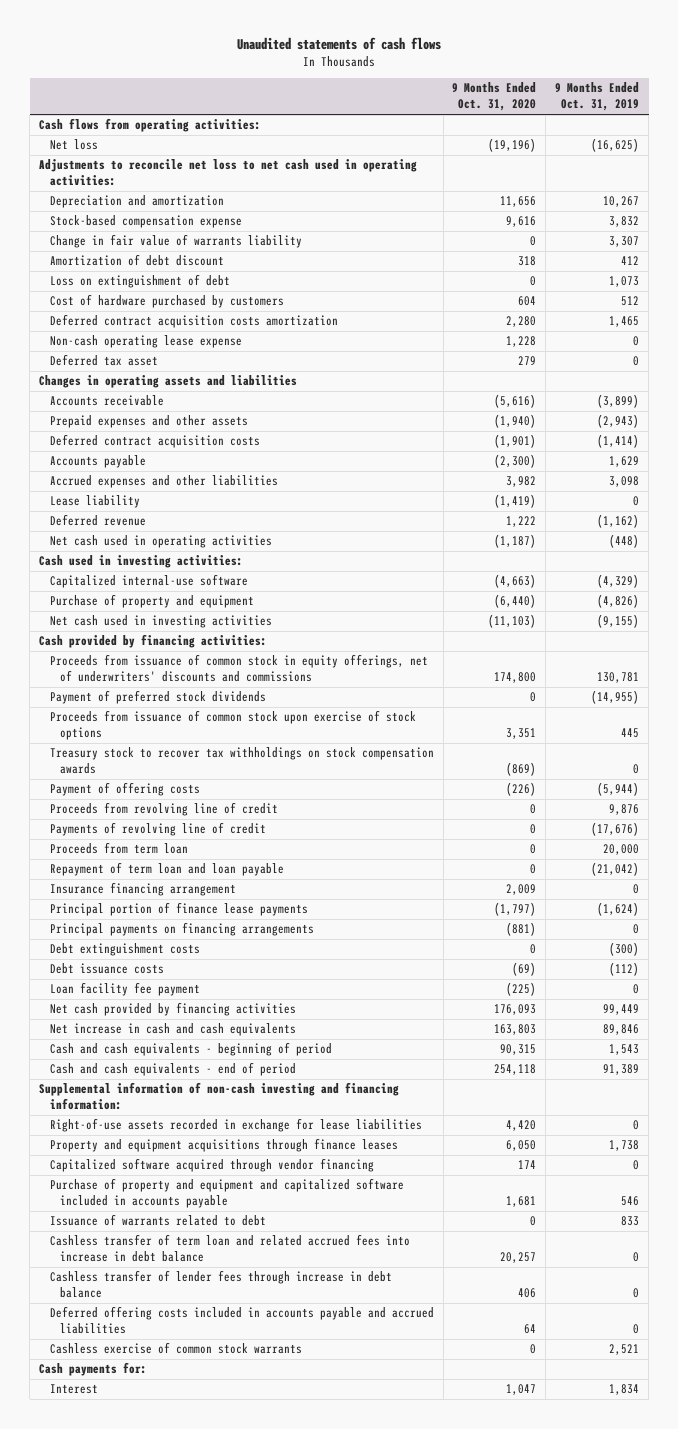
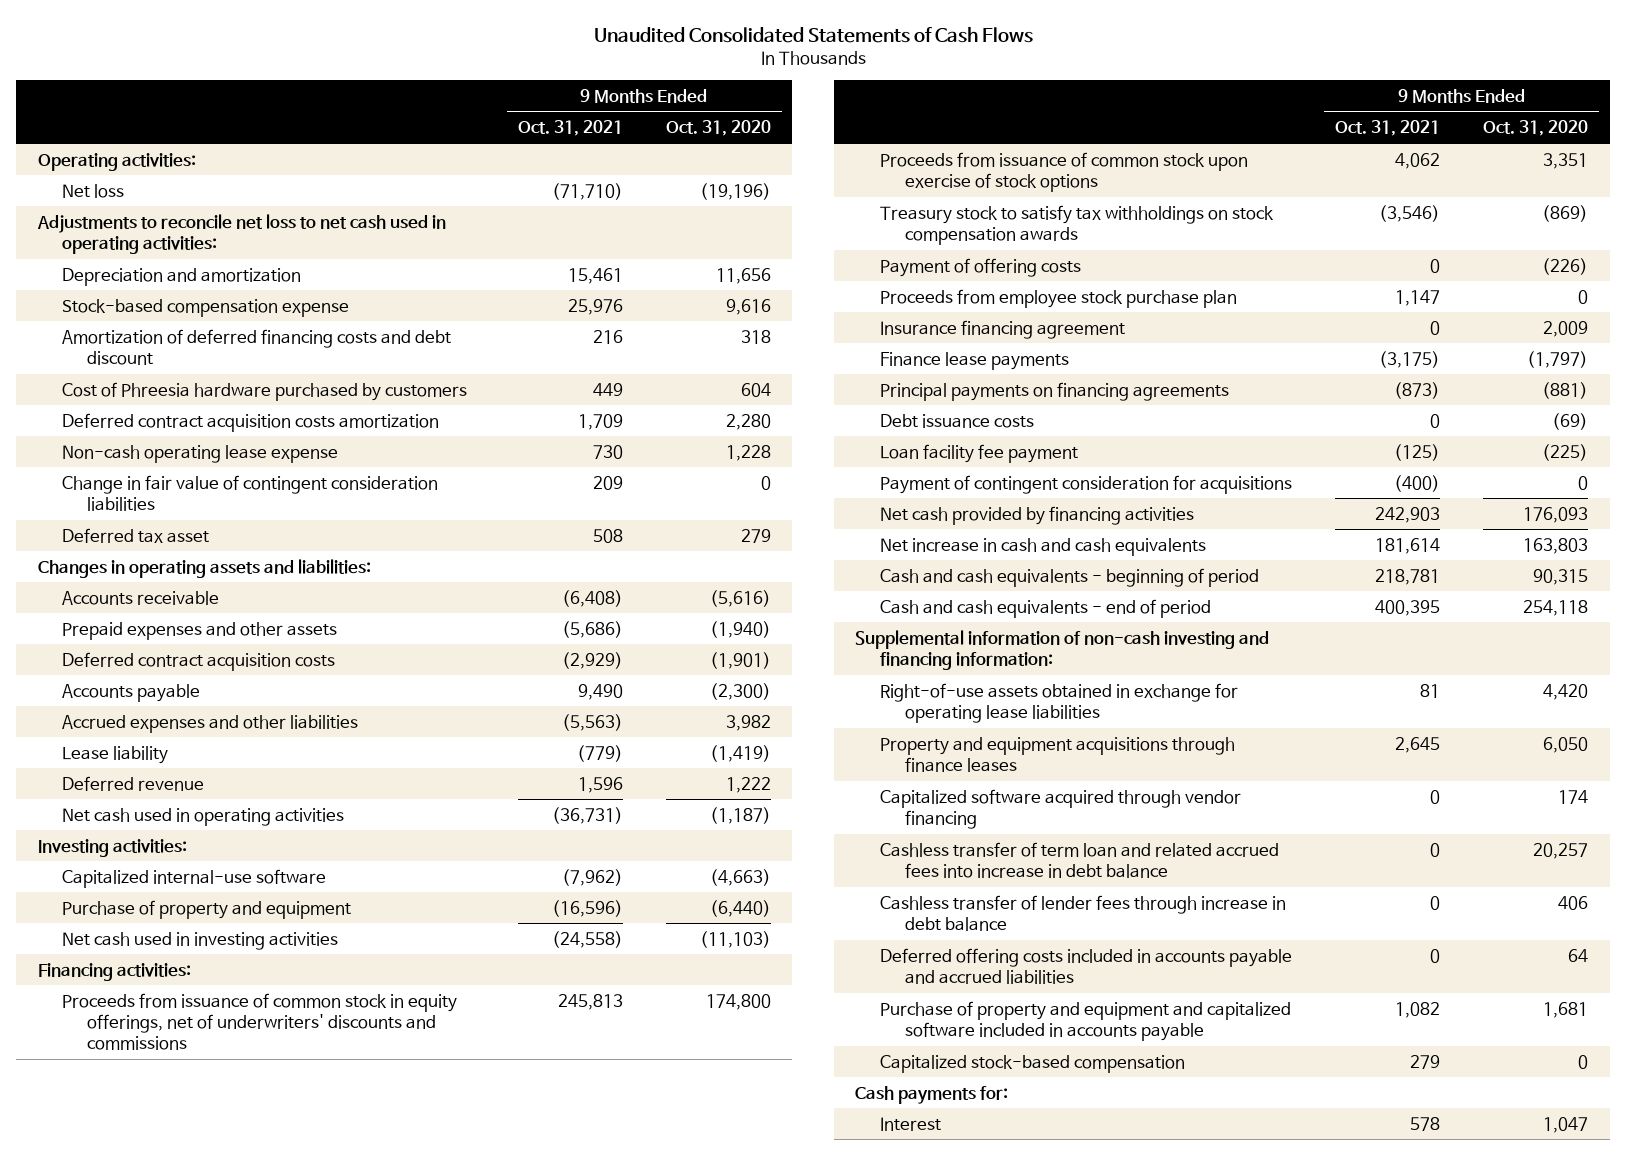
[237,36,442,50] Unaudited statements of cash flows -> [593,26,1033,43] Unaudited Consolidated Statements of Cash Flows
[555,82,640,112] 9 Months Ended Oct. 31, 2019 -> none
none -> [517,120,623,137] Oct. 31, 2021
[39,118,262,133] Cash flows from operating activities: -> [37,152,196,171] Operating activities:
[49,234,302,249] Change in fair value of warrants liability -> none
[49,274,230,289] Loss on extinguishment of debt -> none
[49,254,224,267] Amortization of debt discount -> [62,328,452,365] Amortization of deferred financing costs and debt discount
[49,294,284,309] Cost of hardware purchased by customers -> [62,381,468,401] Cost of Phreesia hardware purchased by customers
none -> [62,474,439,511] Change in fair value of contingent consideration liabilities
[39,375,298,389] Changes in operating assets and liabilities -> [37,558,371,578] Changes in operating assets and liabilities:
[39,555,244,569] Cash used in investing activities: -> [37,838,187,857] Investing activities:
[39,634,268,649] Cash provided by financing activities: -> [37,962,191,981] Financing activities:
[49,690,266,705] Payment of preferred stock dividends -> none
[49,747,434,775] Treasury stock to recover tax withholdings on stock compensation awards -> [879,204,1274,245] Treasury stock to satisfy tax withholdings on stock compensation awards
[49,802,278,817] Proceeds from revolving line of credit -> none
[49,822,266,837] Payments of revolving line of credit -> none
[49,842,188,855] Proceeds from term loan -> none
[49,862,284,877] Repayment of term loan and loan payable -> none
[49,943,200,957] Debt extinguishment costs -> none
none -> [879,288,1237,308] Proceeds from employee stock purchase plan
[49,882,236,897] Insurance financing arrangement -> [879,319,1125,339] Insurance financing agreement
[49,902,308,917] Principal portion of finance lease payments -> [879,351,1069,370] Finance lease payments
[49,922,314,937] Principal payments on financing arrangements -> [879,381,1229,401] Principal payments on financing agreements
none -> [879,474,1292,494] Payment of contingent consideration for acquisitions
[49,1118,422,1133] Right-of-use assets recorded in exchange for lease liabilities -> [879,682,1238,723] Right-of-use assets obtained in exchange for operating lease liabilities
[49,1214,266,1227] Issuance of warrants related to debt -> none
[49,1342,302,1355] Cashless exercise of common stock warrants -> none
[49,1178,404,1209] Purchase of property and equipment and capitalized software included in accounts payable -> [879,1000,1291,1041] Purchase of property and equipment and capitalized software included in accounts payable
none -> [879,1054,1185,1073] Capitalized stock-based compensation

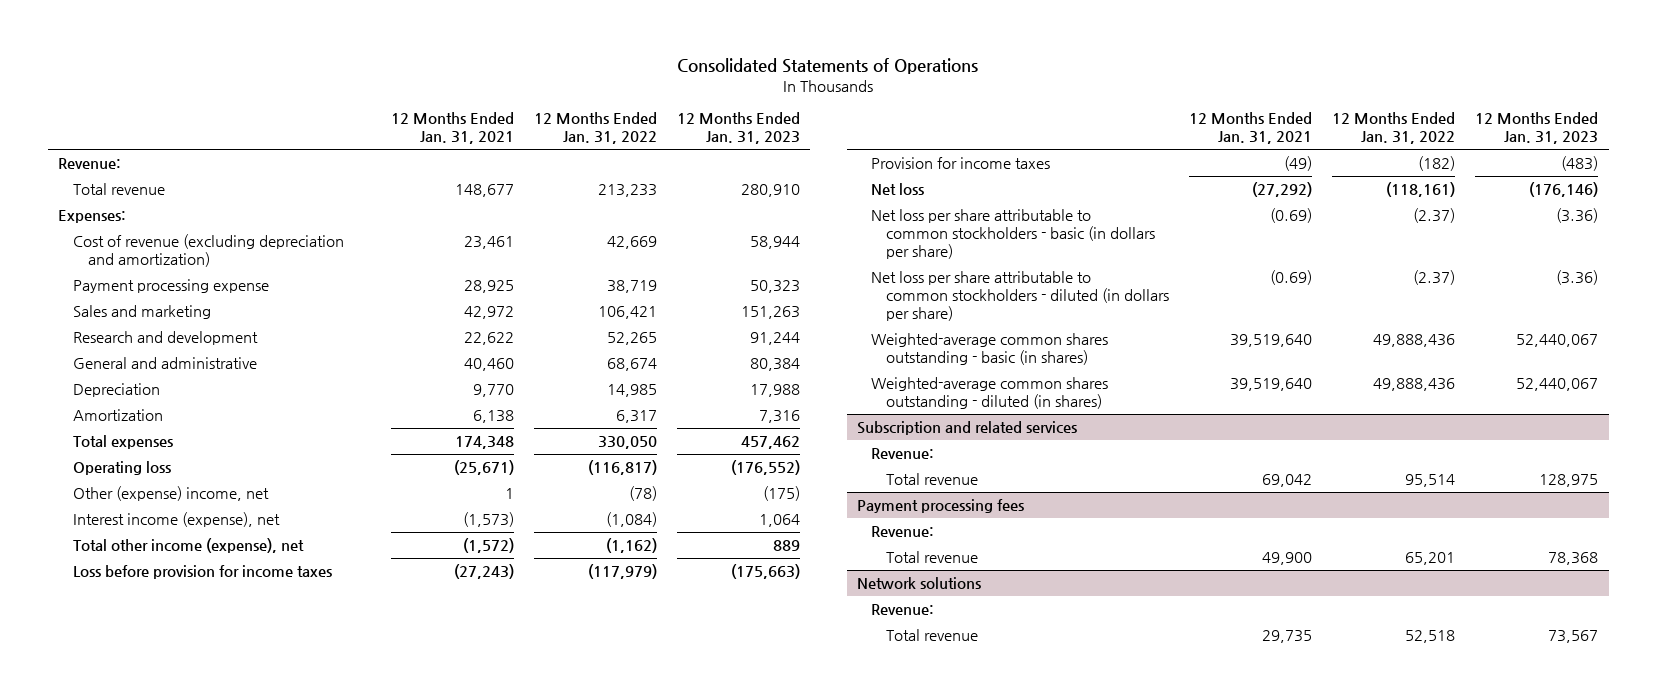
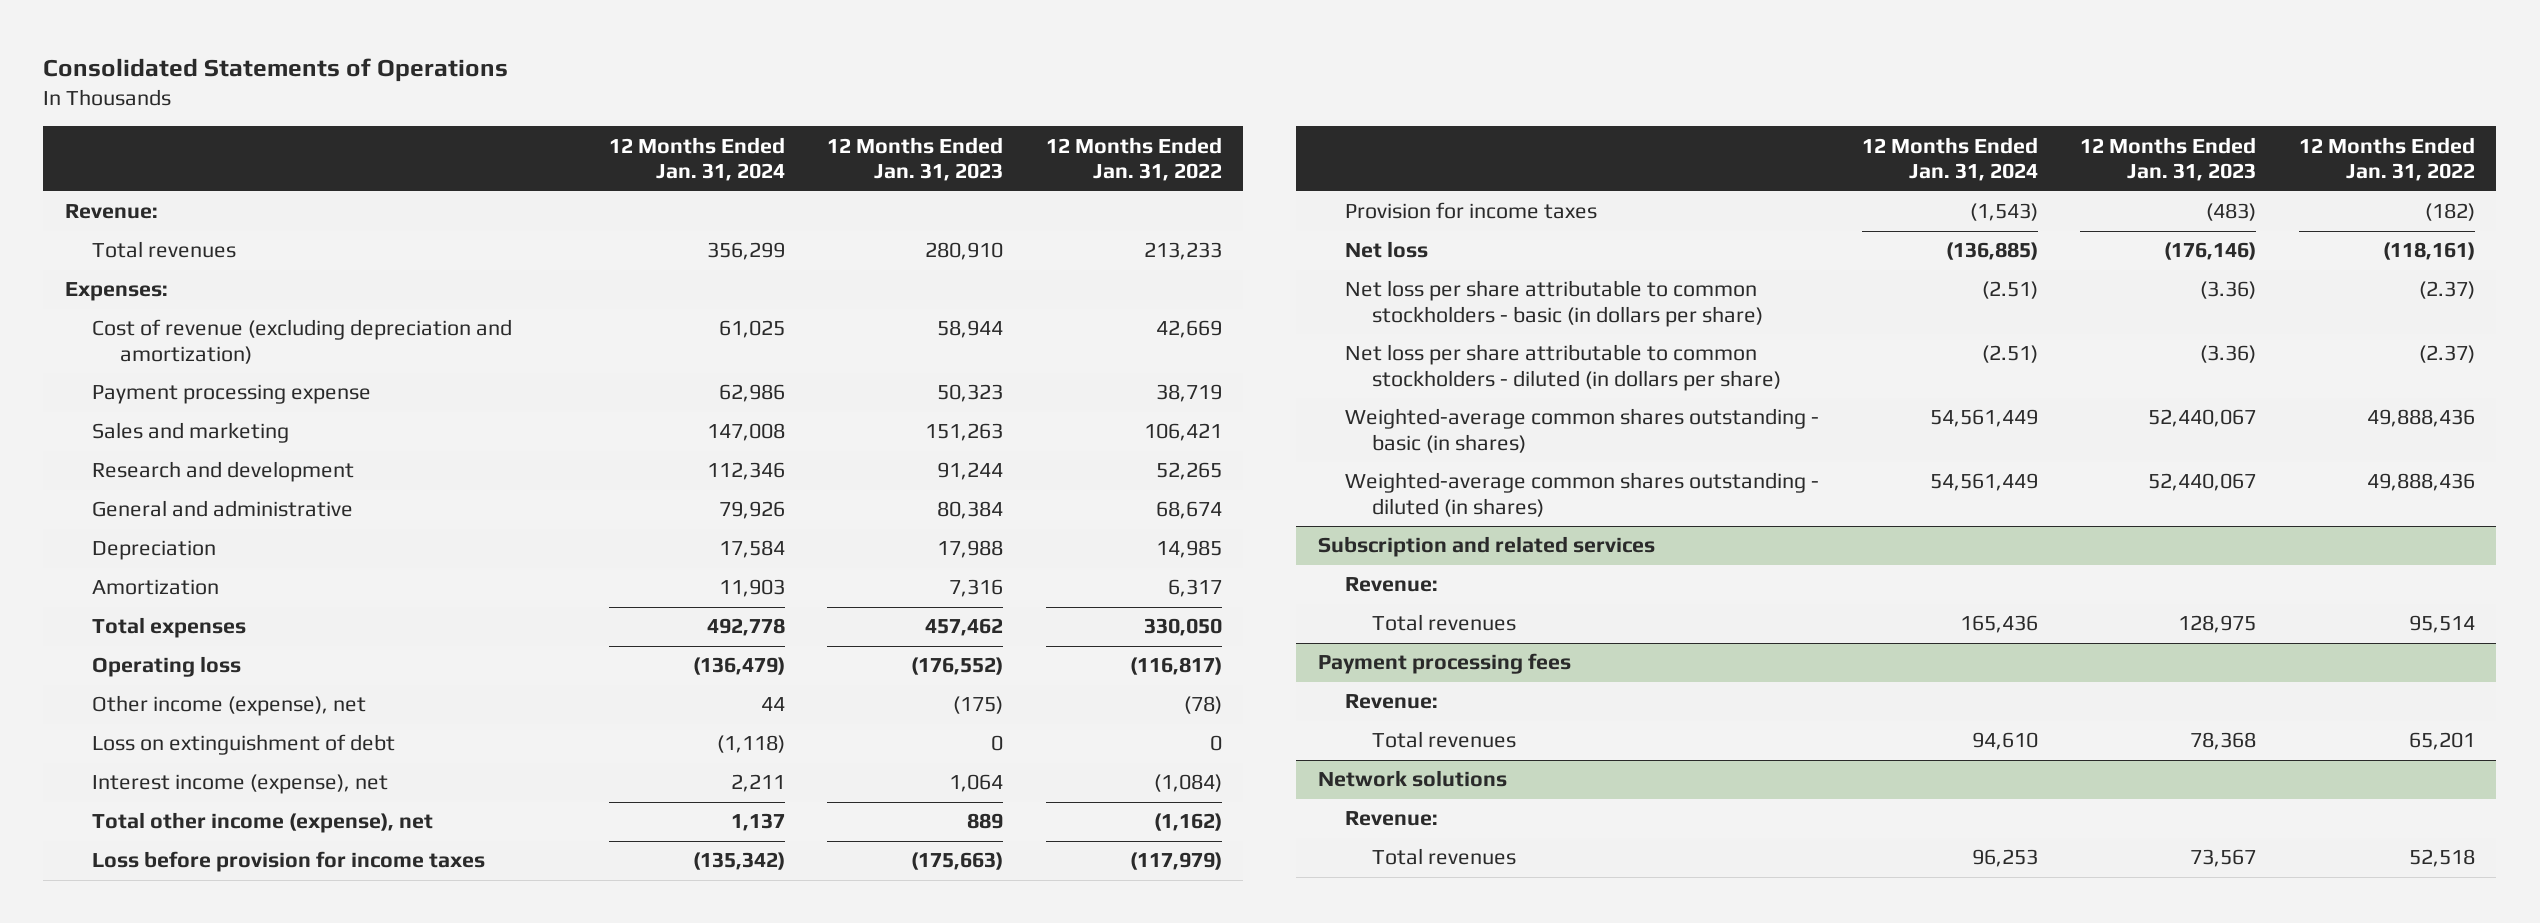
[390,112,514,145] 12 Months Ended Jan. 31, 2021 -> none
none -> [608,136,785,182] 12 Months Ended Jan. 31, 2024
[72,182,165,195] Total revenue -> [92,241,237,259] Total revenues
[72,485,269,501] Other (expense) income, net -> [92,695,367,717] Other income (expense), net
none -> [92,734,396,756] Loss on extinguishment of debt
[886,472,979,485] Total revenue -> [1372,614,1517,632] Total revenues
[886,550,979,563] Total revenue -> [1372,731,1517,749] Total revenues
[886,628,979,641] Total revenue -> [1372,848,1517,866] Total revenues

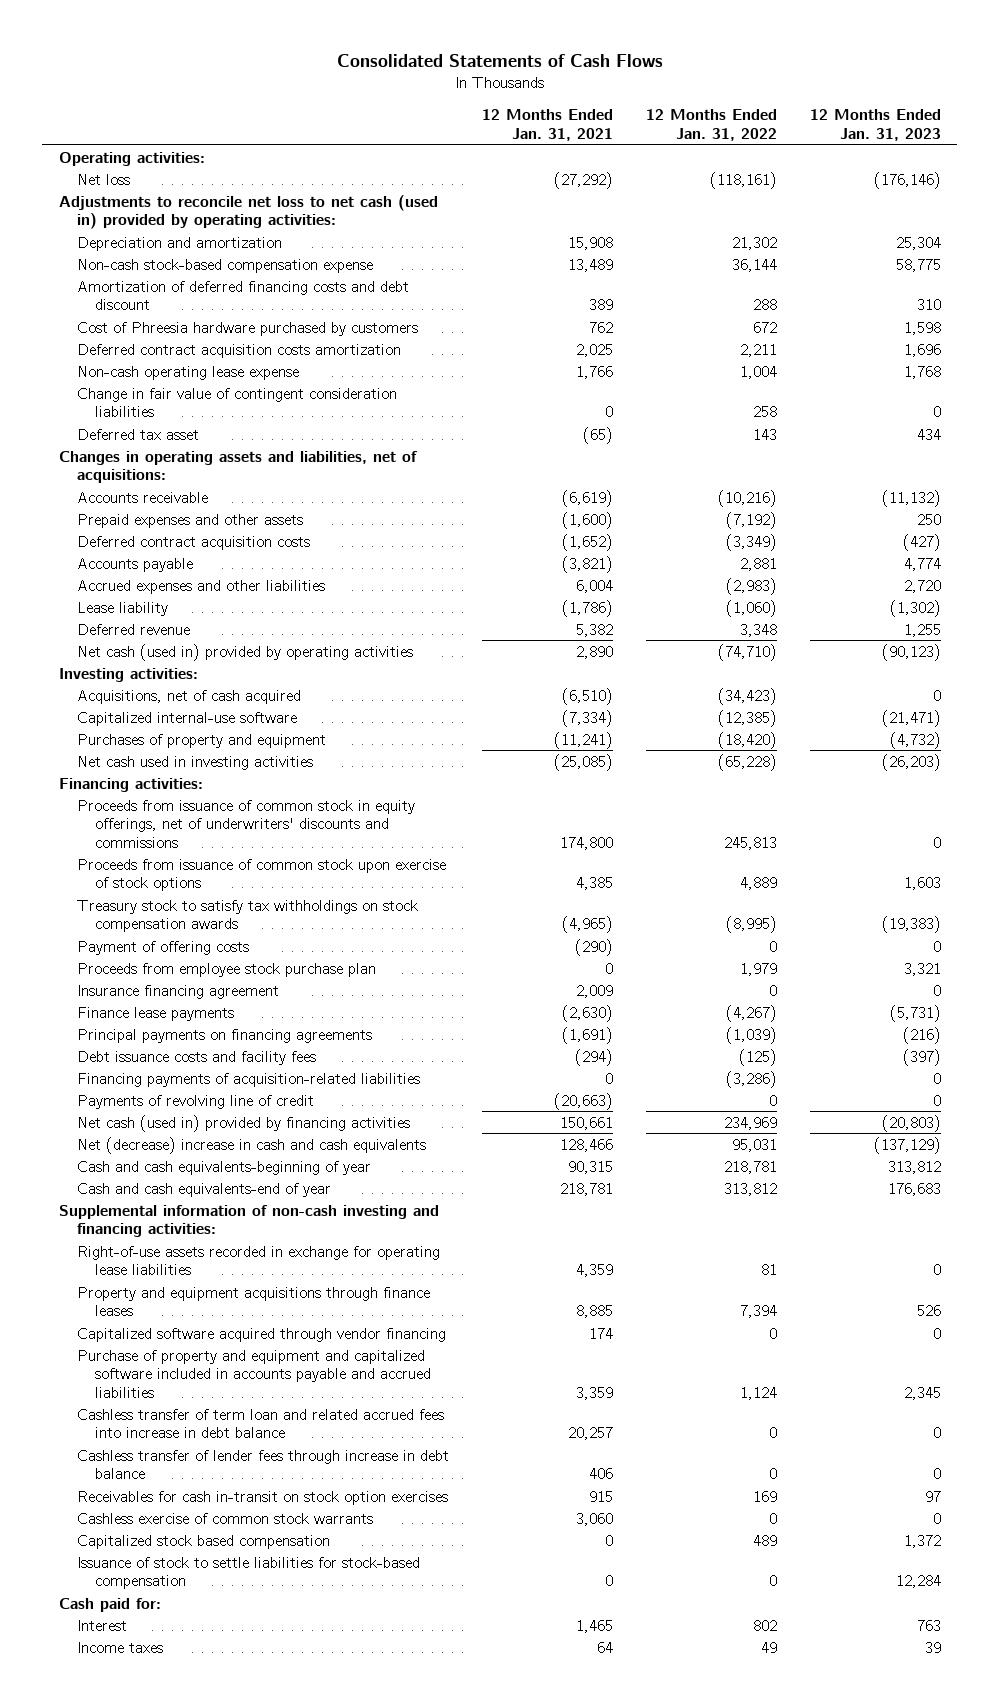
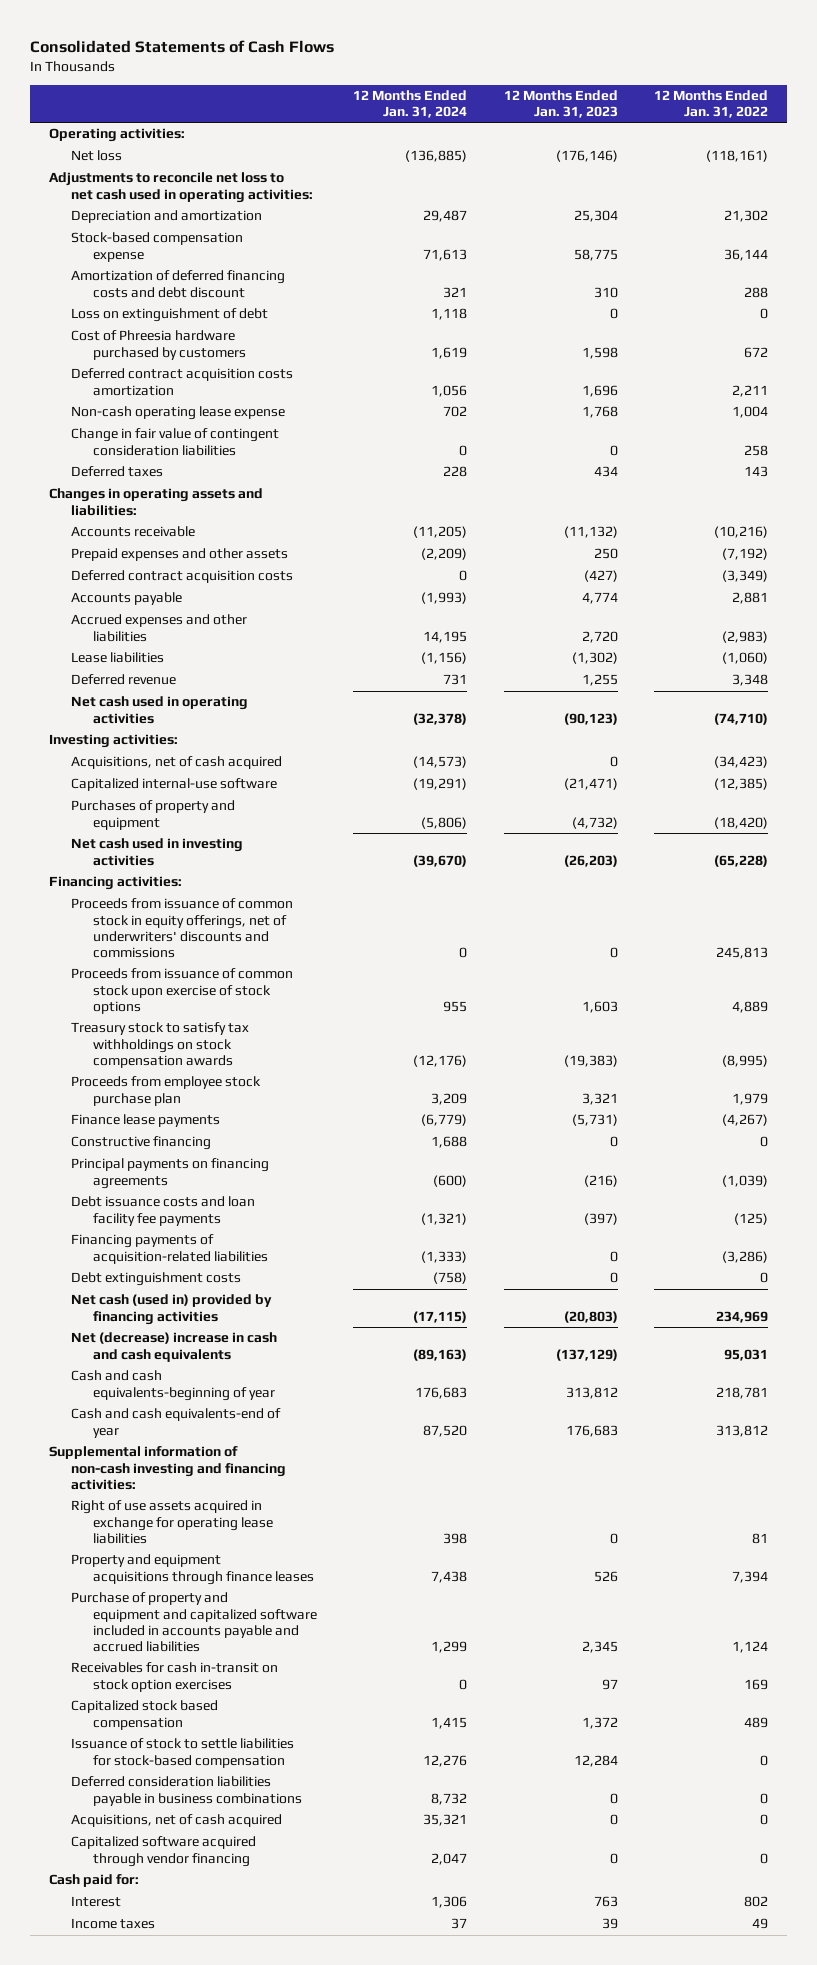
[481,109,613,141] 12 Months Ended Jan. 31, 2021 -> none
none -> [353,89,468,119] 12 Months Ended Jan. 31, 2024
[58,194,438,230] Adjustments to reconcile net loss to net cash (used in) provided by operating activities: -> [48,172,313,203] Adjustments to reconcile net loss to net cash used in operating activities:
[76,258,373,273] Non-cash stock-based compensation expense -> [70,232,243,262] Stock-based compensation expense
none -> [70,308,268,323] Loss on extinguishment of debt
[76,428,199,440] Deferred tax asset -> [70,466,163,478] Deferred taxes
[58,450,418,484] Changes in operating assets and liabilities, net of acquisitions: -> [48,488,263,516] Changes in operating assets and liabilities:
[76,601,168,616] Lease liability -> [70,652,164,664] Lease liabilities
[76,643,413,661] Net cash (used in) provided by operating activities -> [70,696,248,724] Net cash used in operating activities
[76,940,249,955] Payment of offering costs -> none
[76,984,279,999] Insurance financing agreement -> none
none -> [70,1136,211,1151] Constructive financing
[76,1050,316,1065] Debt issuance costs and facility fees -> [70,1196,255,1226] Debt issuance costs and loan facility fee payments
[76,1094,314,1109] Payments of revolving line of credit -> none
none -> [70,1272,241,1287] Debt extinguishment costs
[76,1245,440,1276] Right-of-use assets recorded in exchange for operating lease liabilities -> [70,1500,273,1544] Right of use assets acquired in exchange for operating lease liabilities
[76,1408,444,1439] Cashless transfer of term loan and related accrued fees into increase in debt balance -> none
[76,1449,449,1480] Cashless transfer of lender fees through increase in debt balance -> none
[76,1512,373,1524] Cashless exercise of common stock warrants -> none
none -> [70,1776,302,1806] Deferred consideration liabilities payable in business combinations
none -> [70,1814,282,1828] Acquisitions, net of cash acquired
[76,1327,446,1342] Capitalized software acquired through vendor financing -> [70,1836,256,1867] Capitalized software acquired through vendor financing

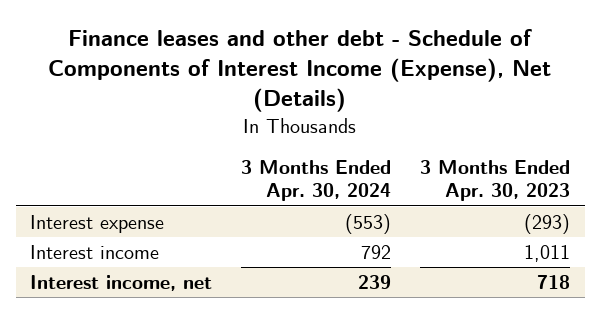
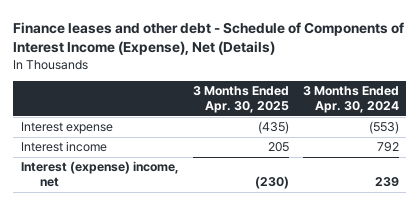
[420,159,571,202] 3 Months Ended Apr. 30, 2023 -> none
none -> [192,86,289,114] 3 Months Ended Apr. 30, 2025
[30,274,213,291] Interest income, net -> [20,161,179,188] Interest (expense) income, net

